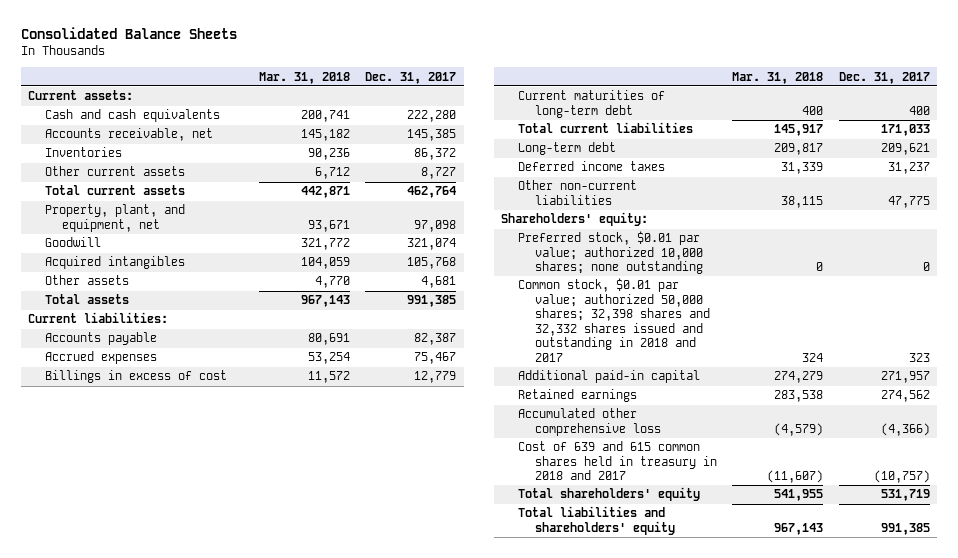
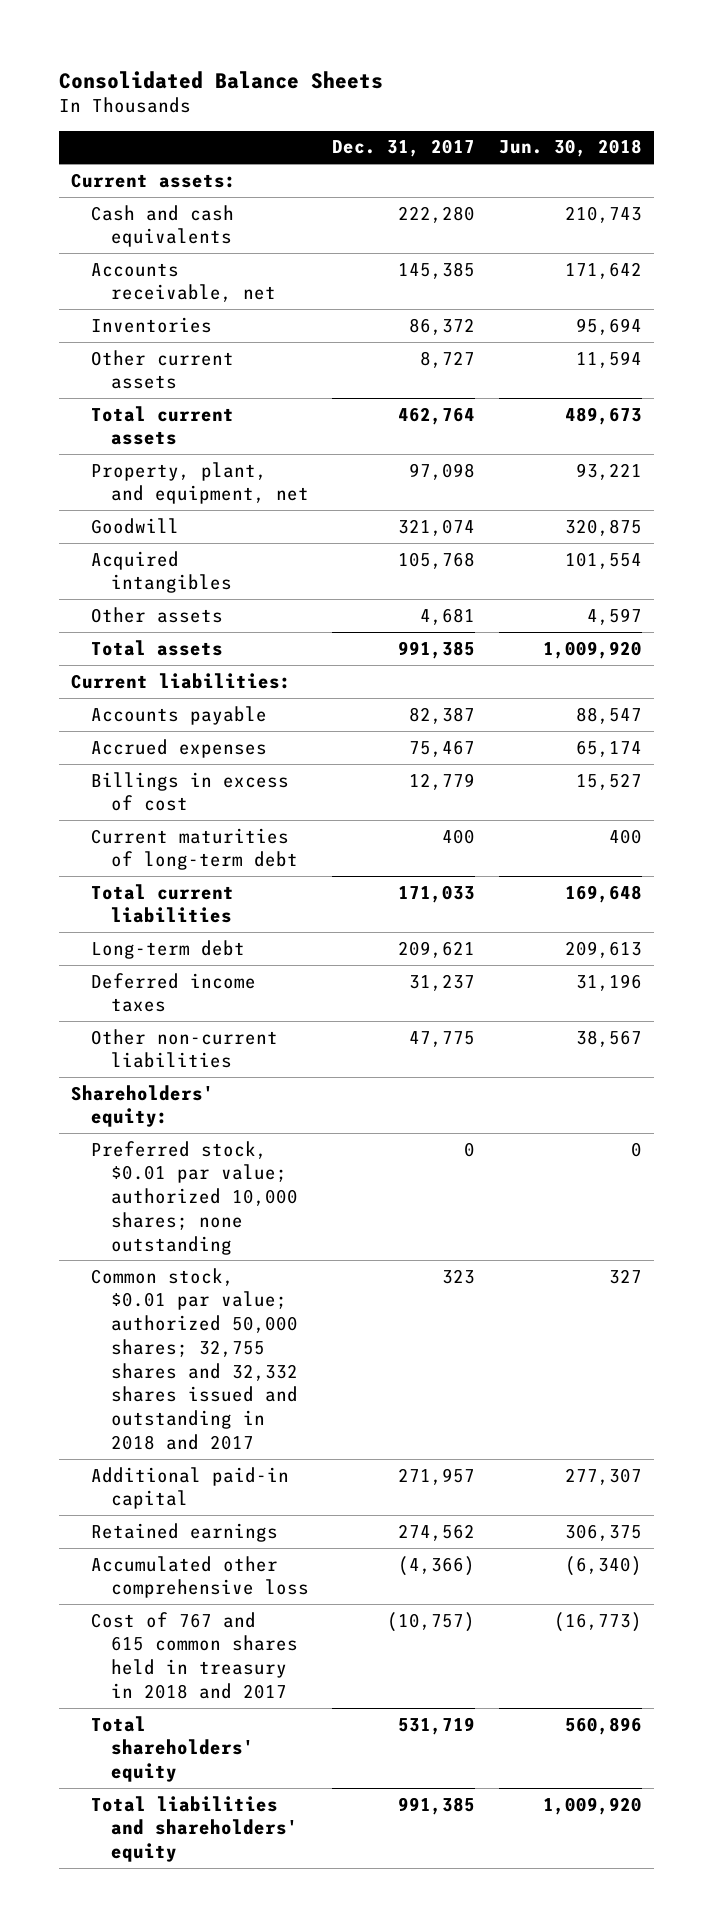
[259,71,351,84] Mar. 31, 2018 -> none
none -> [499,139,643,158] Jun. 30, 2018
[518,278,711,362] Common stock, $0.01 par value; authorized 50,000 shares; 32,398 shares and 32,332 shares issued and outstanding in 2018 and 2017 -> [90,1267,298,1450] Common stock, $0.01 par value; authorized 50,000 shares; 32,755 shares and 32,332 shares issued and outstanding in 2018 and 2017
[518,441,718,481] Cost of 639 and 615 common shares held in treasury in 2018 and 2017 -> [90,1611,298,1699] Cost of 767 and 615 common shares held in treasury in 2018 and 2017

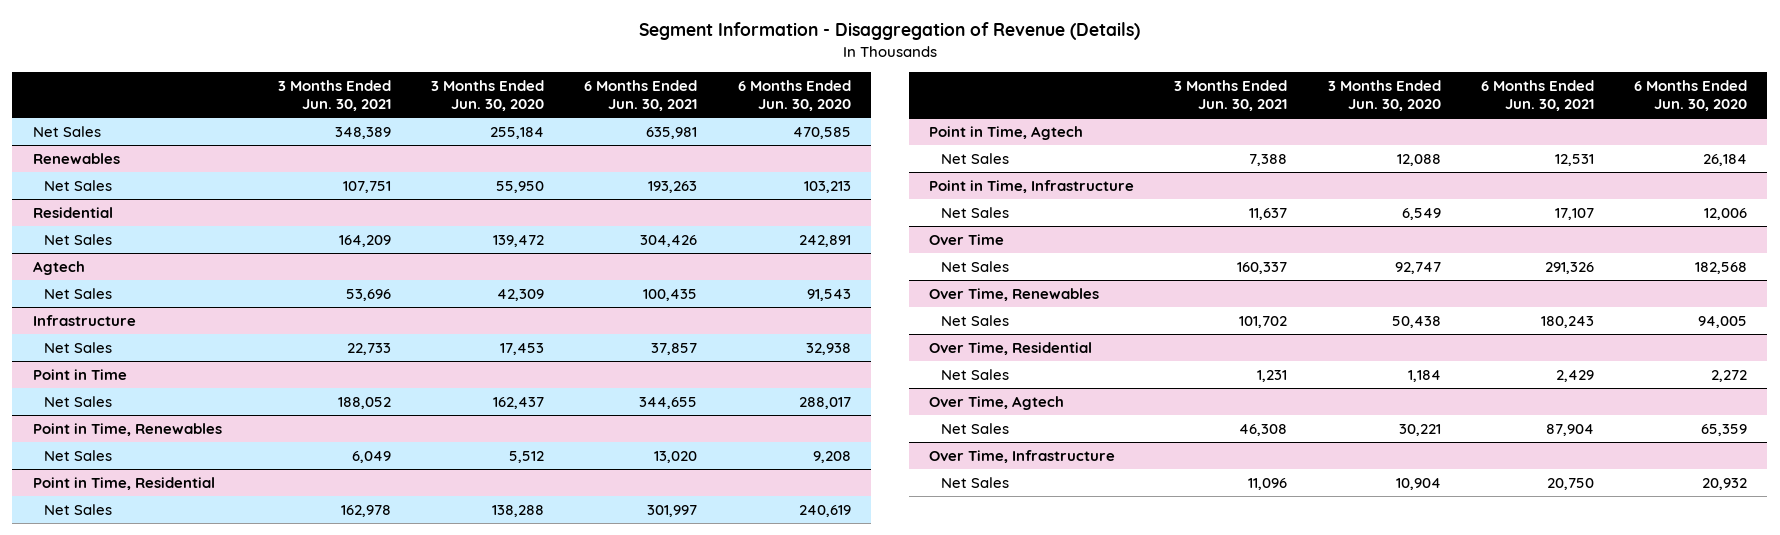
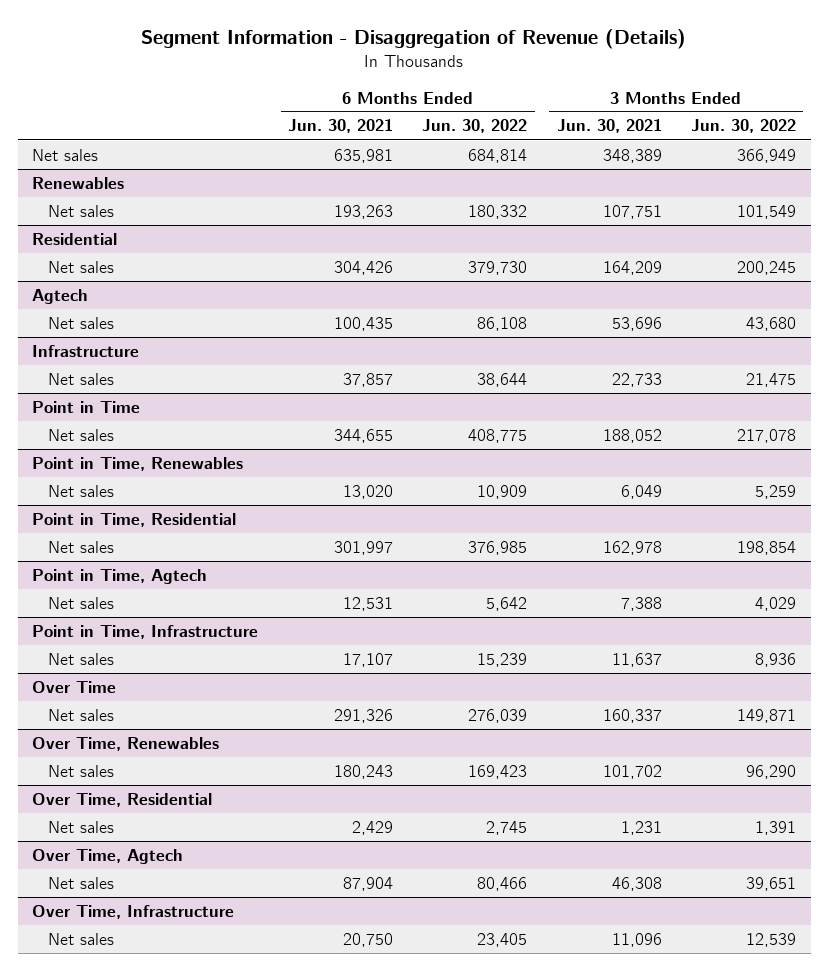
[431,79,545,112] 3 Months Ended Jun. 30, 2020 -> none
[737,79,851,112] 6 Months Ended Jun. 30, 2020 -> none
none -> [422,119,528,134] Jun. 30, 2022
none -> [690,119,796,134] Jun. 30, 2022
[32,125,101,137] Net Sales -> [32,148,99,161] Net sales
[44,179,113,191] Net Sales -> [47,204,114,217] Net sales
[44,233,113,245] Net Sales -> [47,260,114,273] Net sales
[44,287,113,299] Net Sales -> [47,316,114,329] Net sales
[44,341,113,353] Net Sales -> [47,372,114,385] Net sales
[44,395,113,407] Net Sales -> [47,428,114,441] Net sales
[44,449,113,461] Net Sales -> [47,484,114,497] Net sales
[44,503,113,515] Net Sales -> [47,540,114,553] Net sales
[940,152,1009,164] Net Sales -> [47,596,114,609] Net sales
[940,206,1009,218] Net Sales -> [47,652,114,665] Net sales
[940,260,1009,272] Net Sales -> [47,708,114,721] Net sales
[940,314,1009,326] Net Sales -> [47,764,114,777] Net sales
[940,368,1009,380] Net Sales -> [47,820,114,833] Net sales
[940,422,1009,434] Net Sales -> [47,876,114,889] Net sales
[940,476,1009,488] Net Sales -> [47,932,114,945] Net sales

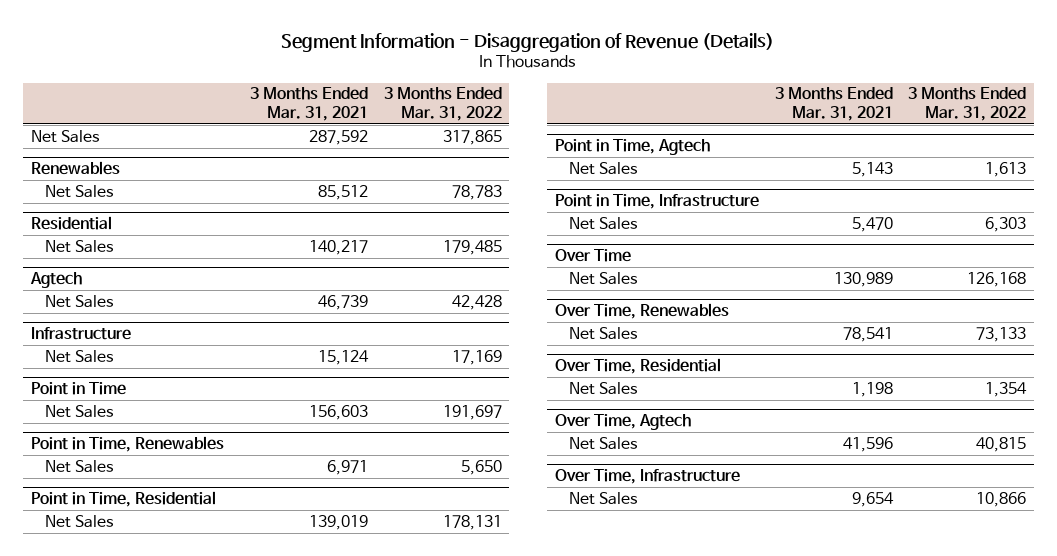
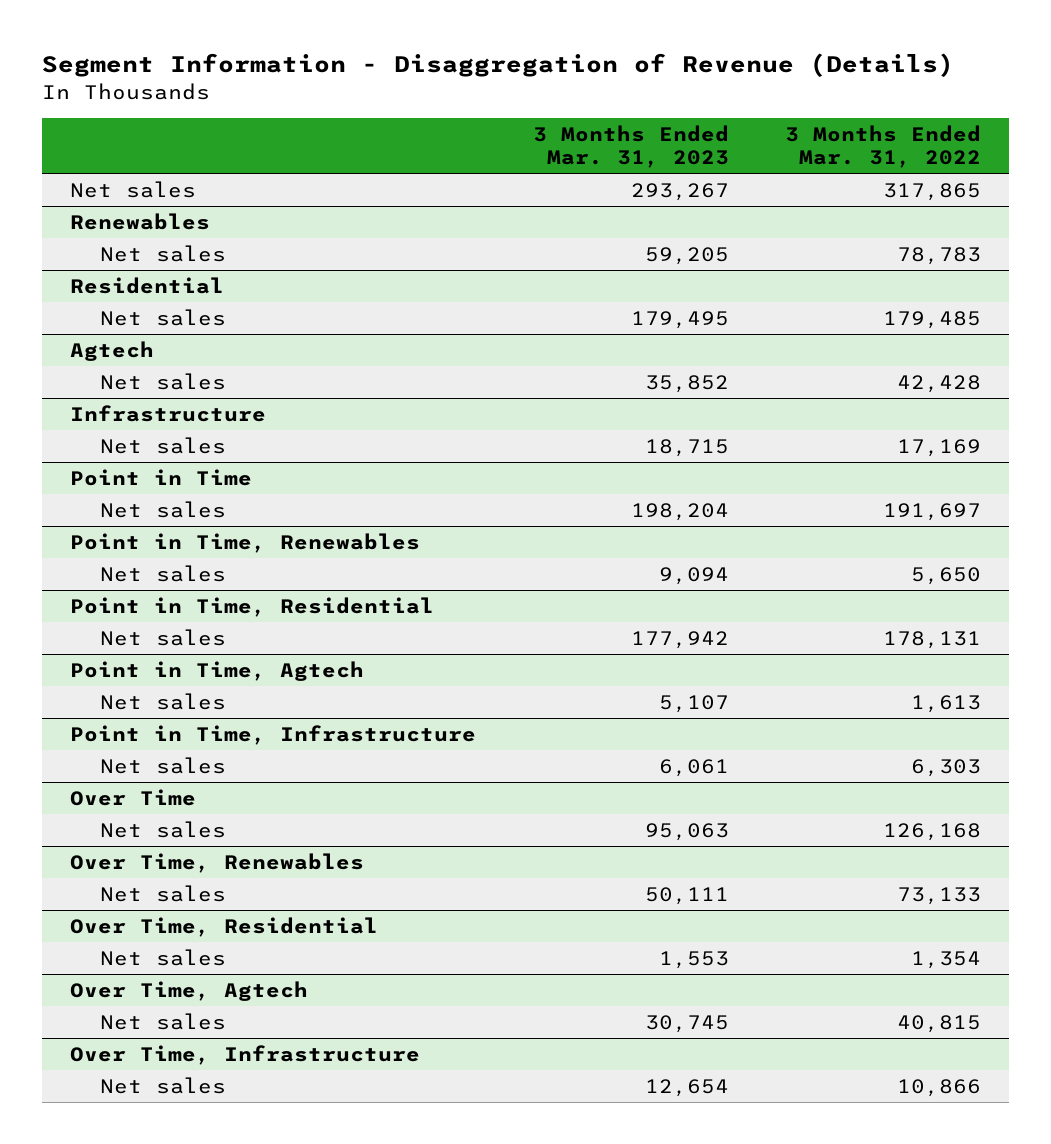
[250,87,369,121] 3 Months Ended Mar. 31, 2021 -> none
none -> [532,124,729,169] 3 Months Ended Mar. 31, 2023
[30,129,100,143] Net Sales -> [70,180,197,198] Net sales
[44,184,114,198] Net Sales -> [100,244,227,262] Net sales
[44,239,114,253] Net Sales -> [100,308,227,326] Net sales
[44,294,114,308] Net Sales -> [100,372,227,390] Net sales
[44,349,114,363] Net Sales -> [100,436,227,454] Net sales
[44,404,114,418] Net Sales -> [100,500,227,518] Net sales
[44,459,114,473] Net Sales -> [100,564,227,582] Net sales
[44,514,114,528] Net Sales -> [100,628,227,646] Net sales
[569,161,639,175] Net Sales -> [100,692,227,710] Net sales
[569,216,639,230] Net Sales -> [100,756,227,774] Net sales
[569,271,639,285] Net Sales -> [100,820,227,838] Net sales
[569,326,639,340] Net Sales -> [100,884,227,902] Net sales
[569,381,639,395] Net Sales -> [100,948,227,966] Net sales
[569,436,639,450] Net Sales -> [100,1012,227,1030] Net sales
[569,491,639,505] Net Sales -> [100,1076,227,1094] Net sales

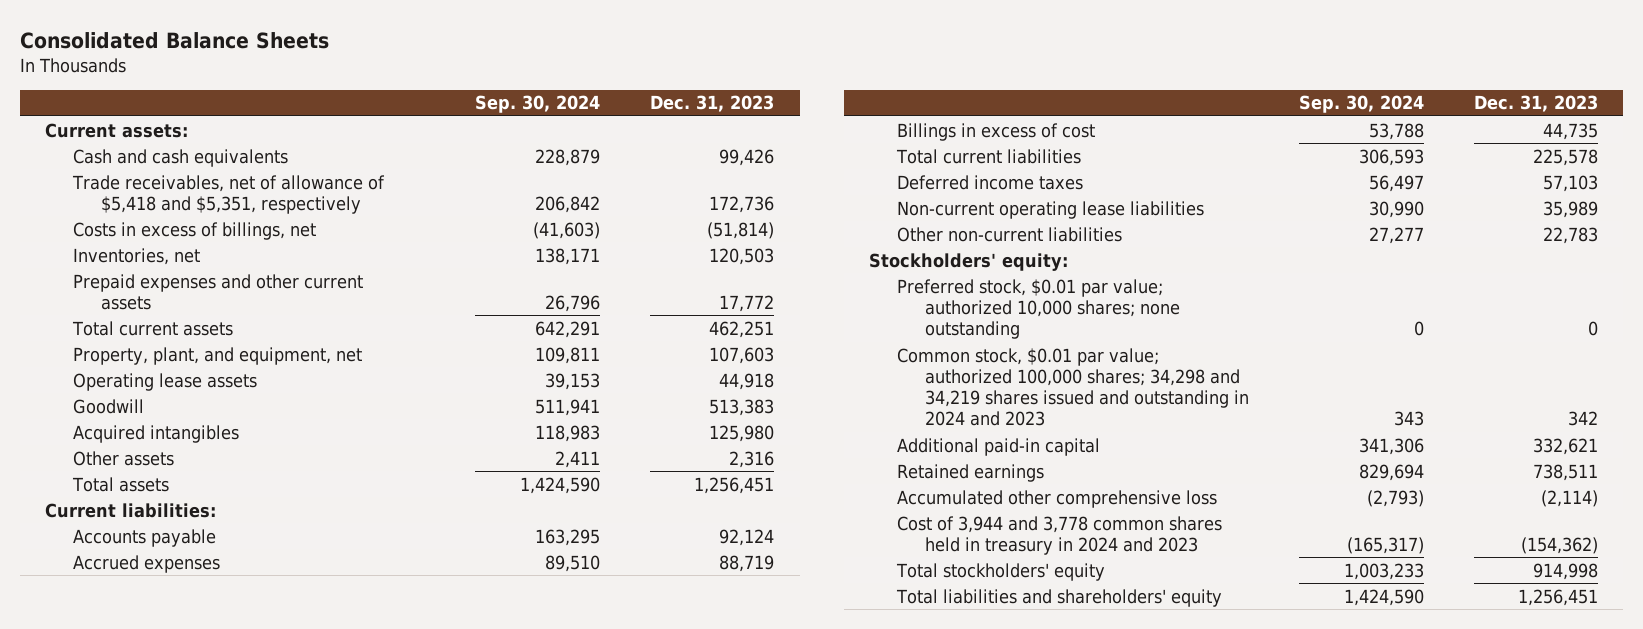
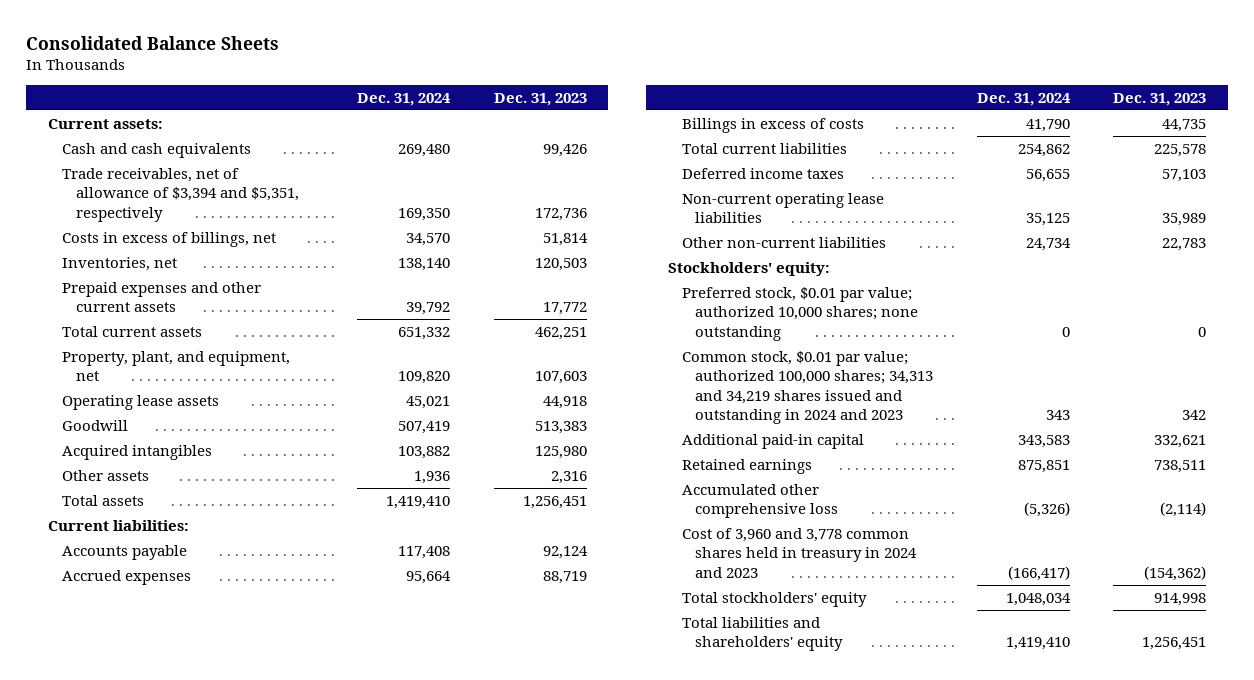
[475,95,601,114] Sep. 30, 2024 -> none
none -> [357,93,452,107] Dec. 31, 2024
[72,174,386,214] Trade receivables, net of allowance of $5,418 and $5,351, respectively -> [61,167,299,222] Trade receivables, net of allowance of $3,394 and $5,351, respectively
[707,221,775,239] (51,814) -> [542,232,588,246] 51,814
[896,122,1095,141] Billings in excess of cost -> [681,117,864,133] Billings in excess of costs
[896,347,1249,427] Common stock, $0.01 par value; authorized 100,000 shares; 34,298 and 34,219 shares issued and outstanding in 2024 and 2023 -> [681,350,934,425] Common stock, $0.01 par value; authorized 100,000 shares; 34,313 and 34,219 shares issued and outstanding in 2024 and 2023
[896,515,1222,555] Cost of 3,944 and 3,778 common shares held in treasury in 2024 and 2023 -> [681,527,918,578] Cost of 3,960 and 3,778 common shares held in treasury in 2024 and 2023

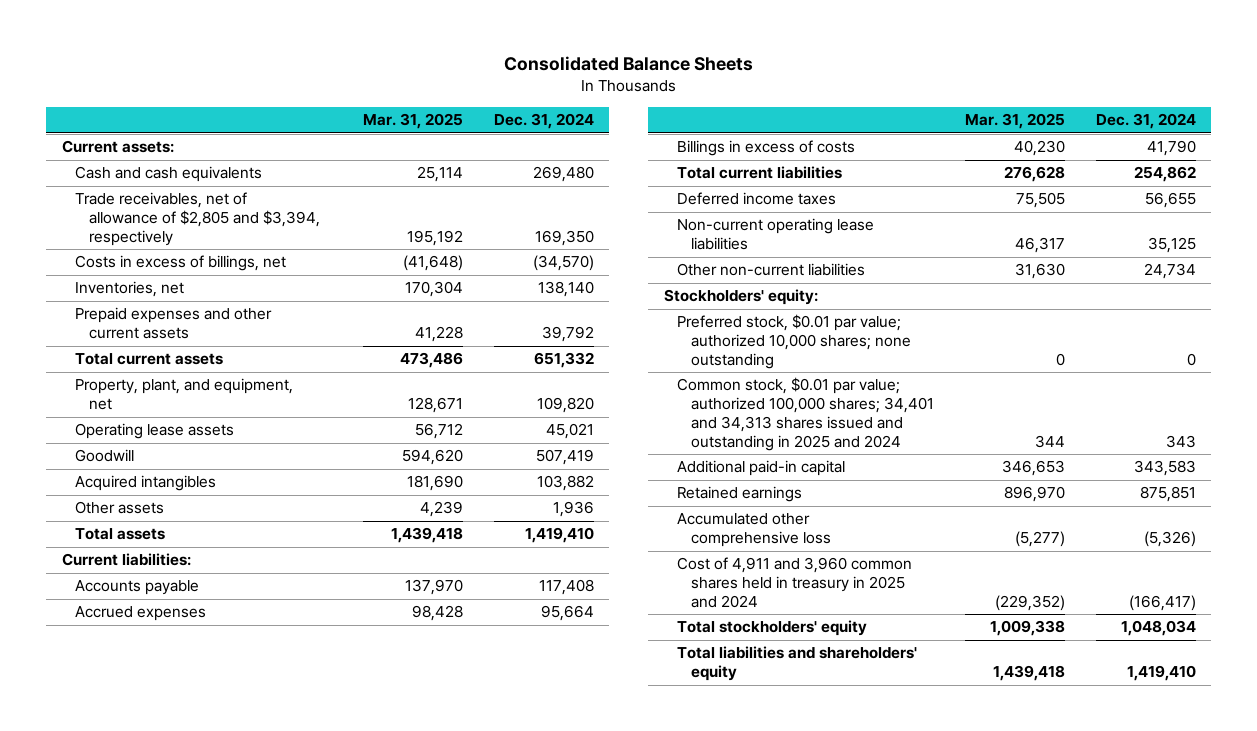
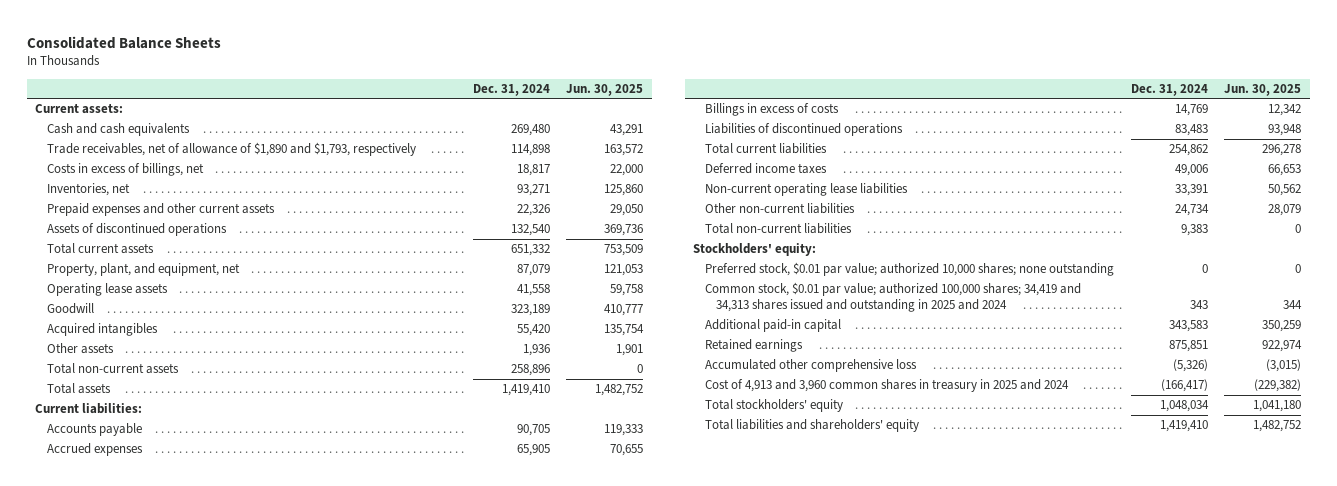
[363,113,464,130] Mar. 31, 2025 -> none
none -> [566,83,644,96] Jun. 30, 2025
[75,192,321,247] Trade receivables, net of allowance of $2,805 and $3,394, respectively -> [46,142,416,157] Trade receivables, net of allowance of $1,890 and $1,793, respectively
[534,230,594,247] 169,350 -> [510,144,550,157] 114,898
[532,255,594,272] (34,570) -> [516,164,550,177] 18,817
[537,281,594,298] 138,140 -> [516,184,550,197] 93,271
[541,326,594,343] 39,792 -> [516,204,550,217] 22,326
none -> [46,223,227,237] Assets of discontinued operations
[536,397,594,414] 109,820 -> [516,264,550,277] 87,079
[545,423,594,440] 45,021 -> [516,284,550,297] 41,558
[535,449,594,466] 507,419 -> [510,304,550,317] 323,189
[536,475,594,492] 103,882 -> [516,324,550,337] 55,420
none -> [46,363,179,375] Total non-current assets
[538,579,594,596] 117,408 -> [516,424,550,437] 90,705
[540,605,594,622] 95,664 -> [516,444,550,457] 65,905
[1146,140,1196,157] 41,790 -> [1174,104,1208,117] 14,769
none -> [704,123,903,137] Liabilities of discontinued operations
[1144,192,1196,209] 56,655 -> [1174,164,1208,177] 49,006
[1147,237,1196,254] 35,125 -> [1174,184,1208,197] 33,391
none -> [704,223,852,235] Total non-current liabilities
[677,377,935,451] Common stock, $0.01 par value; authorized 100,000 shares; 34,401 and 34,313 shares issued and outstanding in 2025 and 2024 -> [704,282,1081,313] Common stock, $0.01 par value; authorized 100,000 shares; 34,419 and 34,313 shares issued and outstanding in 2025 and 2024
[677,557,913,609] Cost of 4,911 and 3,960 common shares held in treasury in 2025 and 2024 -> [704,379,1069,393] Cost of 4,913 and 3,960 common shares in treasury in 2025 and 2024

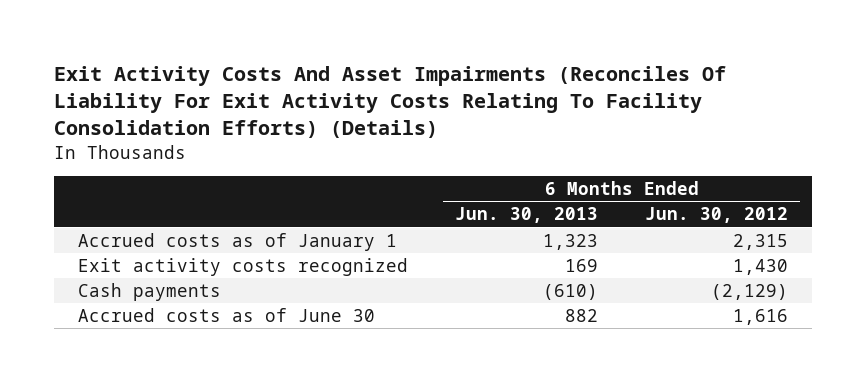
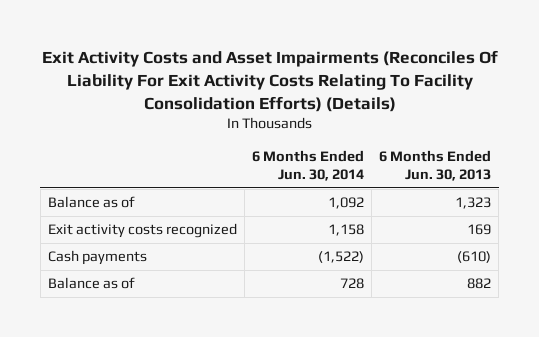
[53,66,726,139] Exit Activity Costs And Asset Impairments (Reconciles Of Liability For Exit Activity Costs Relating To Facility Consolidation Efforts) (Details) -> [41,50,498,112] Exit Activity Costs and Asset Impairments (Reconciles Of Liability For Exit Activity Costs Relating To Facility Consolidation Efforts) (Details)
[645,207,789,224] Jun. 30, 2012 -> none
none -> [252,150,365,181] 6 Months Ended Jun. 30, 2014
[77,232,397,251] Accrued costs as of January 1 -> [47,196,135,209] Balance as of
[77,307,375,322] Accrued costs as of June 30 -> [47,277,135,290] Balance as of

